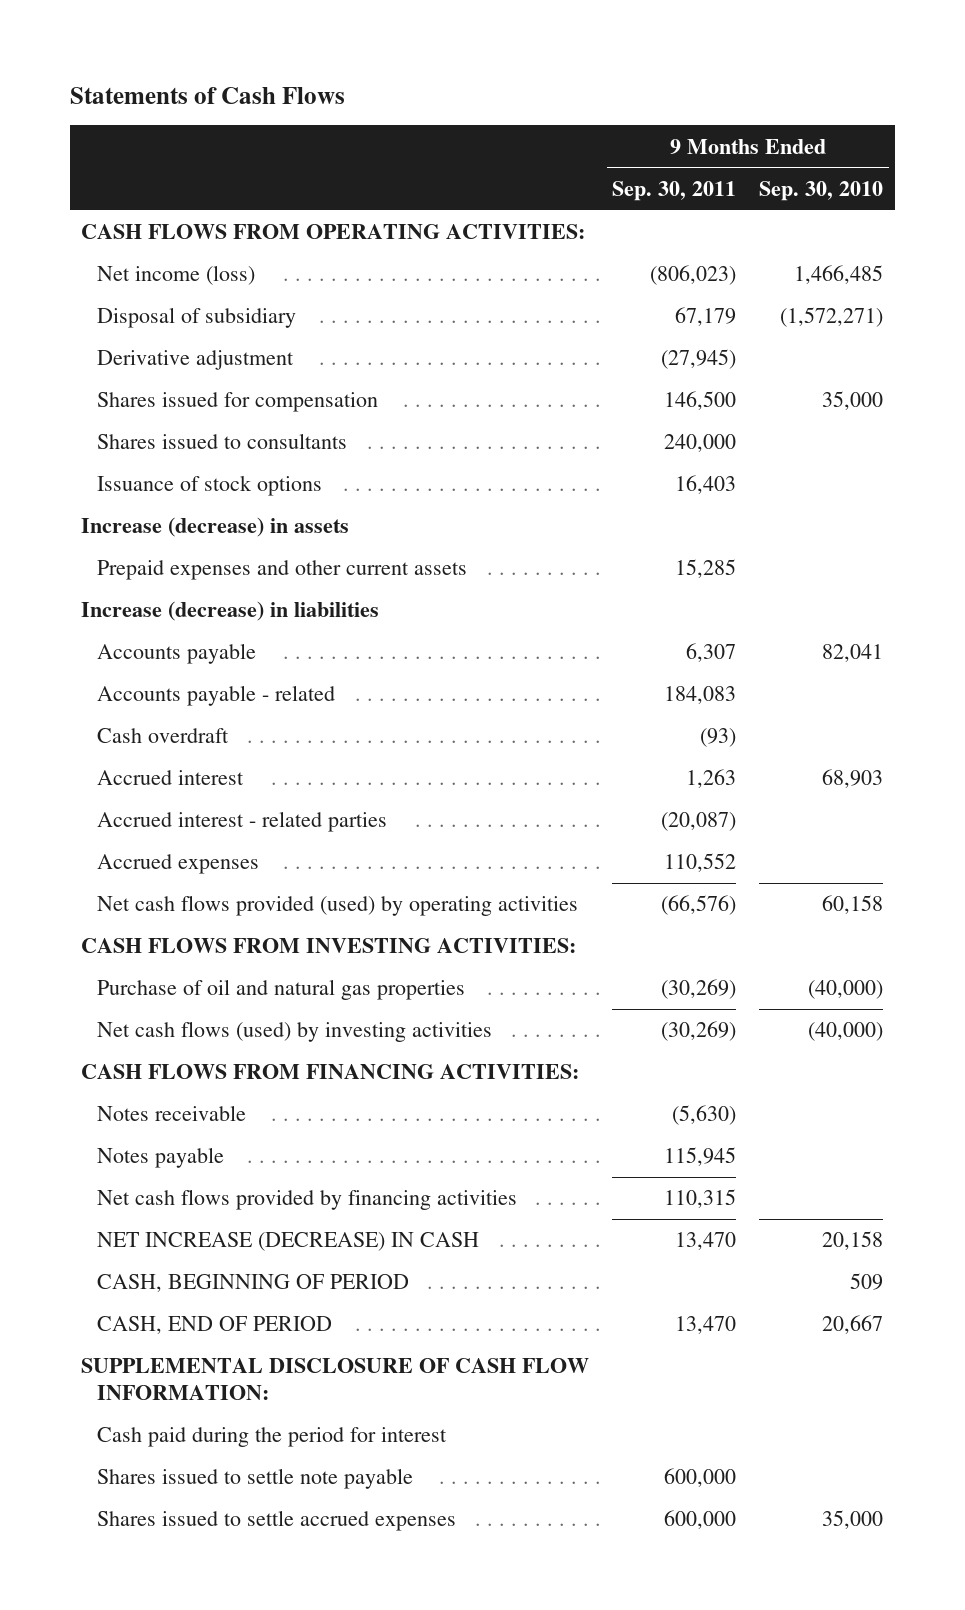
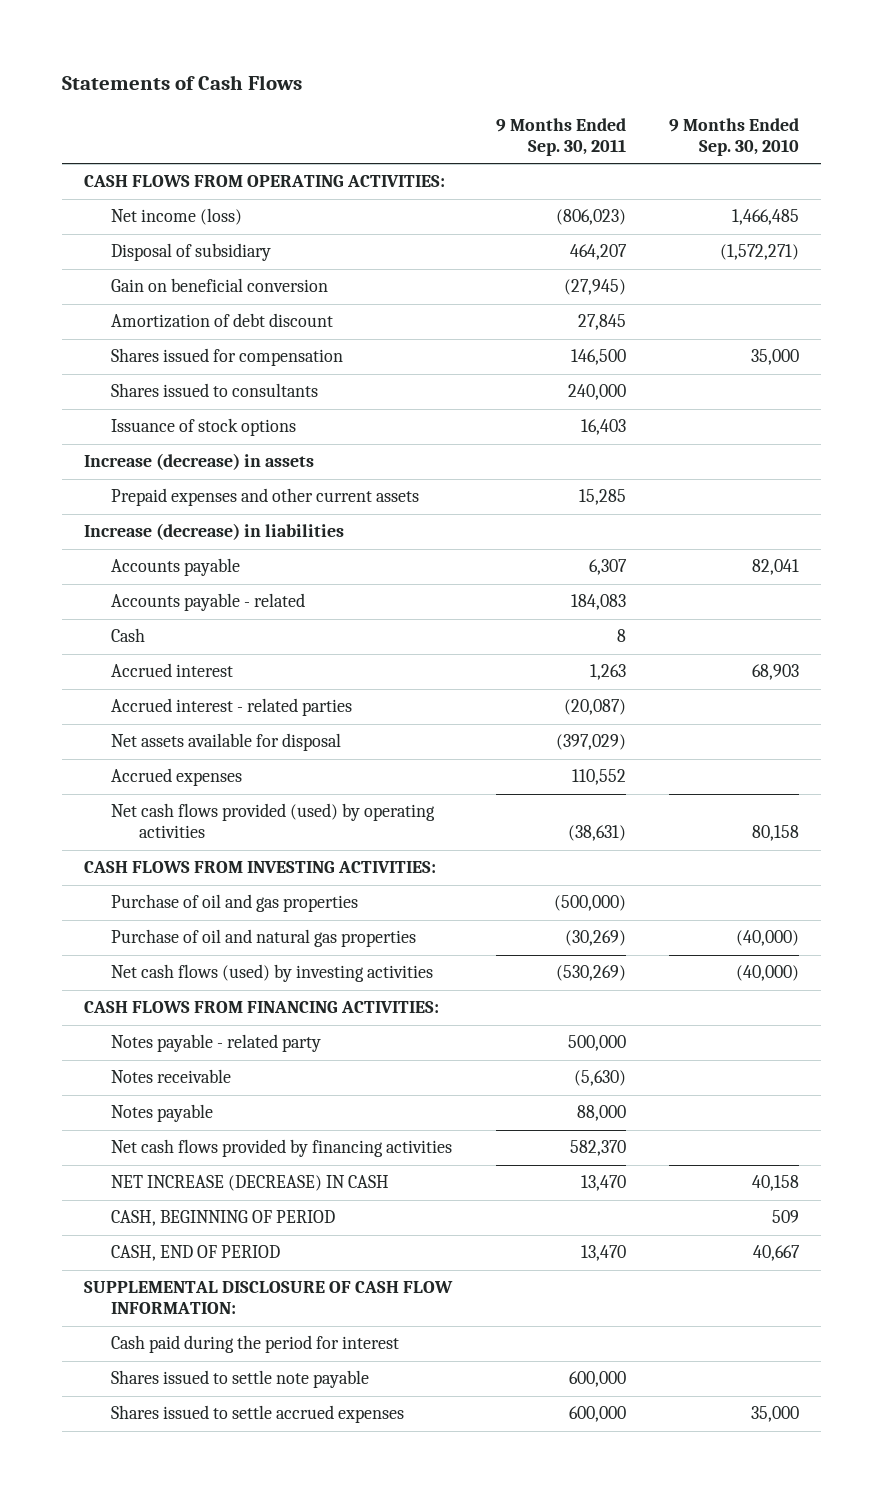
[675,307,737,327] 67,179 -> [569,244,627,261] 464,207
[97,350,295,371] Derivative adjustment -> [111,278,329,293] Gain on beneficial conversion
none -> [111,313,334,329] Amortization of debt discount
[97,728,230,744] Cash overdraft -> [111,628,146,643] Cash
[700,728,737,748] (93) -> [616,629,626,643] 8
none -> [111,733,342,752] Net assets available for disposal
[661,895,737,916] (66,576) -> [567,825,626,842] (38,631)
[822,895,884,915] 60,158 -> [752,825,800,842] 80,158
none -> [111,894,359,913] Purchase of oil and gas properties
[661,1021,737,1042] (30,269) -> [555,965,626,982] (530,269)
none -> [111,1034,322,1053] Notes payable - related party
[664,1147,737,1167] 115,945 -> [576,1105,626,1122] 88,000
[664,1189,737,1209] 110,315 -> [569,1140,626,1157] 582,370
[822,1231,884,1251] 20,158 -> [752,1175,800,1192] 40,158
[822,1315,884,1335] 20,667 -> [753,1245,801,1262] 40,667

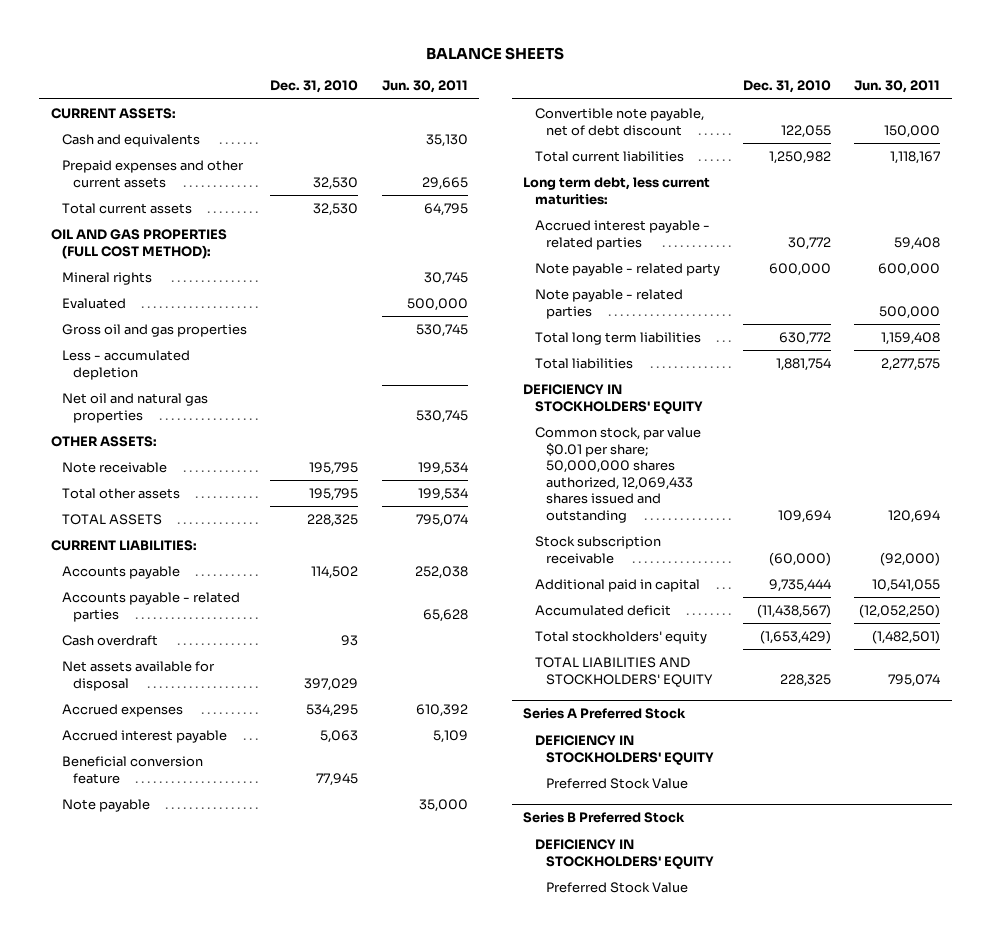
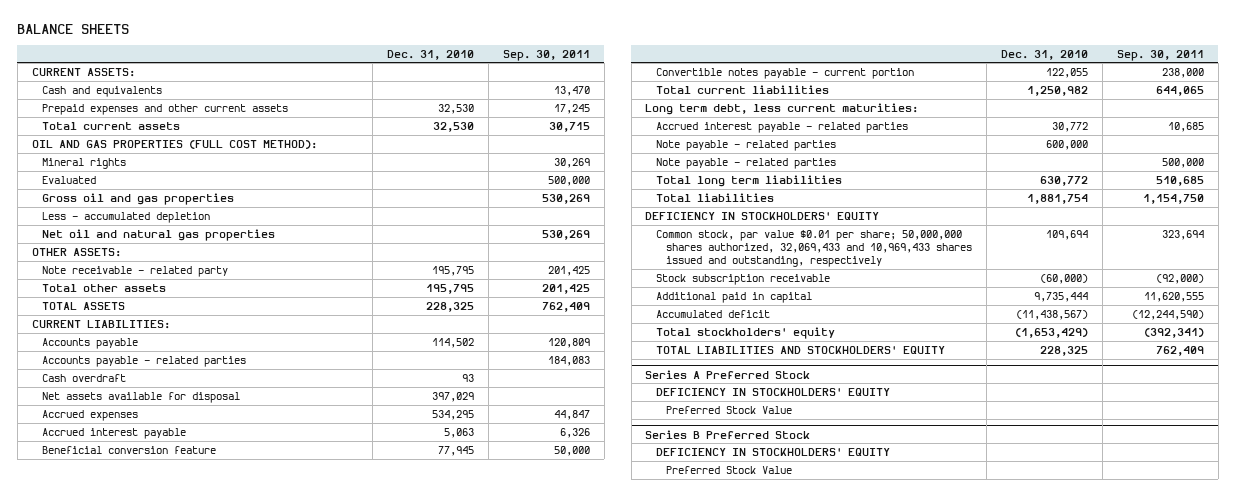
[381,80,468,94] Jun. 30, 2011 -> none
none -> [502,49,590,61] Sep. 30, 2011
[61,461,167,473] Note receivable -> [41,266,228,278] Note receivable - related party
[61,798,150,812] Note payable -> none
[534,107,704,136] Convertible note payable, net of debt discount -> [655,68,914,80] Convertible notes payable - current portion
[534,262,720,276] Note payable - related party -> [655,140,836,152] Note payable - related parties
[534,426,701,523] Common stock, par value $0.01 per share; 50,000,000 shares authorized, 12,069,433 shares issued and outstanding -> [655,230,972,267] Common stock, par value $0.01 per share; 50,000,000 shares authorized, 32,069,433 and 10,969,433 shares issued and outstanding, respectively

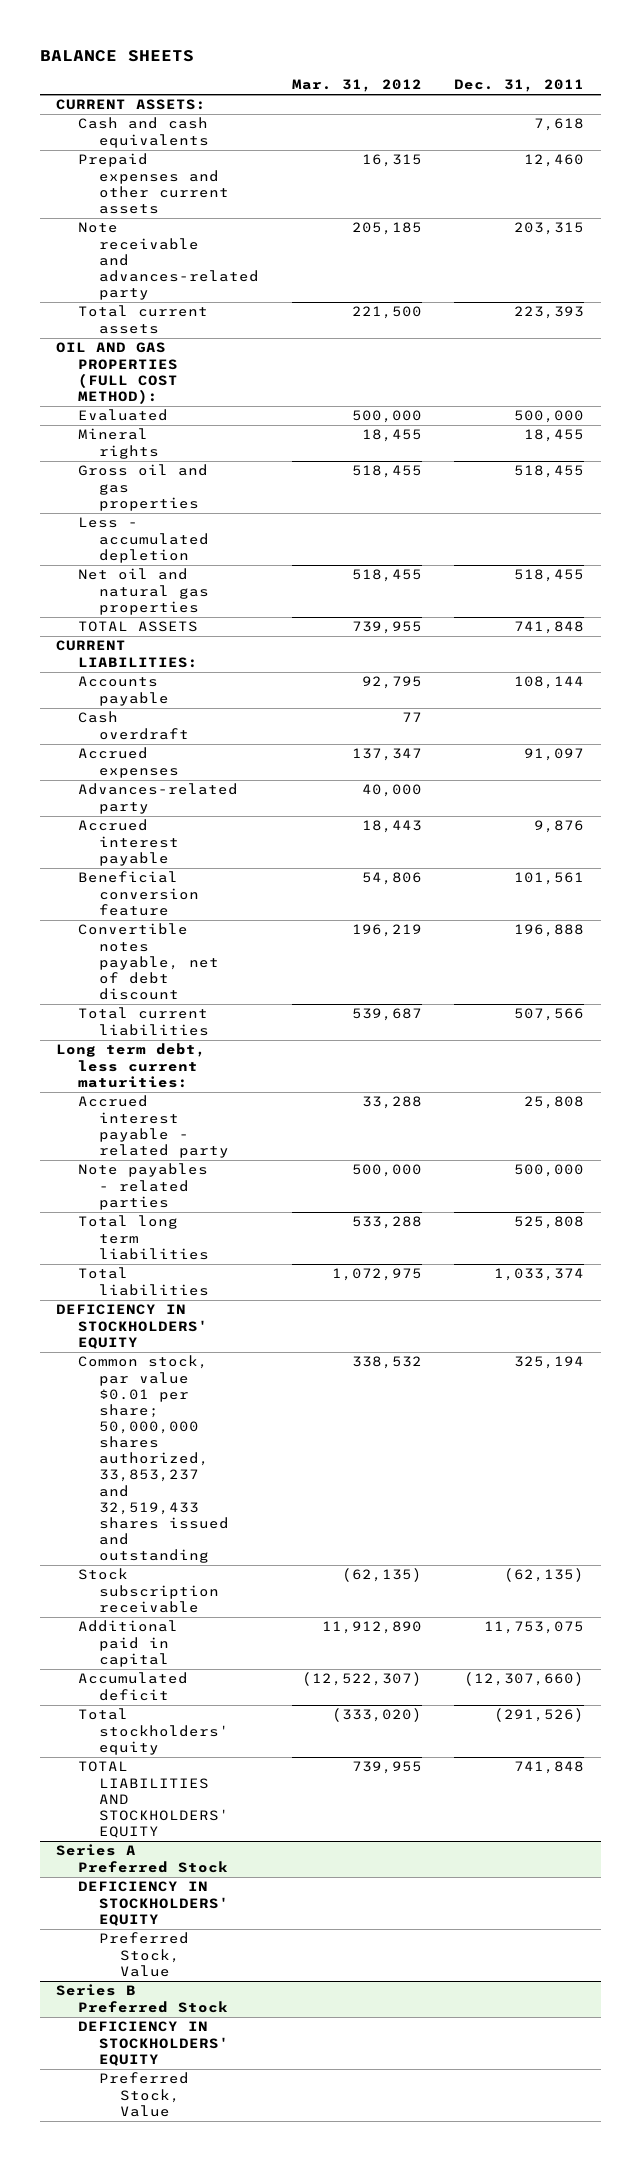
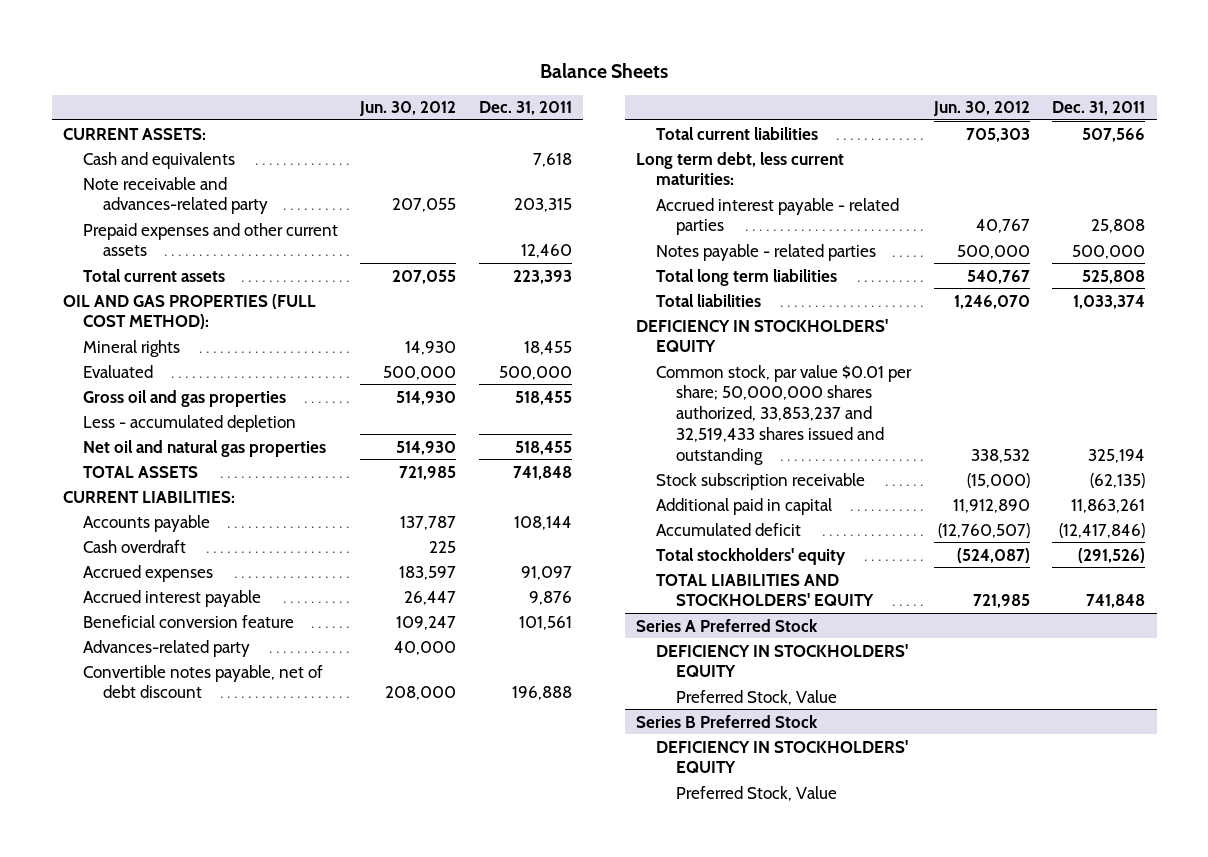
[39,50,194,63] BALANCE SHEETS -> [540,62,669,78] Balance Sheets
[291,79,422,93] Mar. 31, 2012 -> none
none -> [359,101,457,117] Jun. 30, 2012
[77,117,209,148] Cash and cash equivalents -> [82,151,235,169] Cash and equivalents
[77,153,229,214] Prepaid expenses and other current assets -> [82,222,338,257] Prepaid expenses and other current assets
[77,409,168,422] Evaluated -> [82,364,153,378] Evaluated
[77,783,238,814] Advances-related party -> [82,639,250,657] Advances-related party
[77,1095,229,1158] Accrued interest payable - related party -> [656,197,900,236] Accrued interest payable - related parties
[77,1163,208,1210] Note payables - related parties -> [656,243,877,261] Notes payable - related parties
[484,1621,585,1635] 11,753,075 -> [1071,498,1146,513] 11,863,261
[464,1672,585,1687] (12,307,660) -> [1059,522,1146,538] (12,417,846)

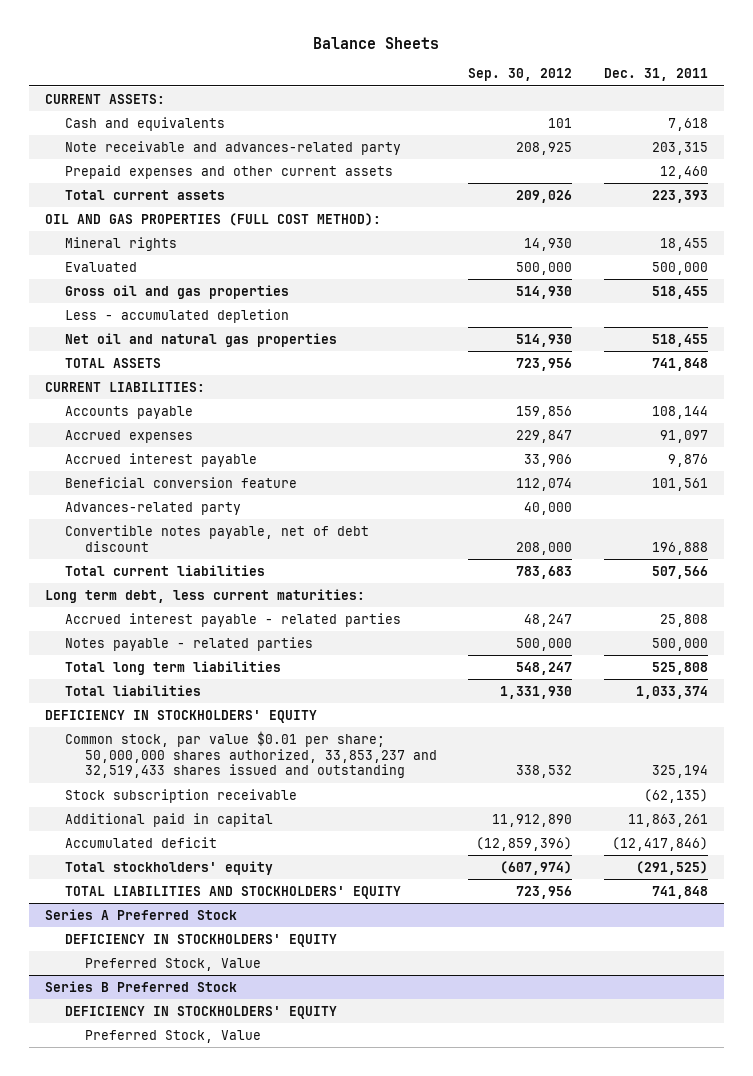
[359,101,457,117] Jun. 30, 2012 -> none
none -> [468,68,573,82] Sep. 30, 2012
[82,539,186,553] Cash overdraft -> none
[1078,547,1146,563] (291,526) -> [635,860,708,875] (291,525)

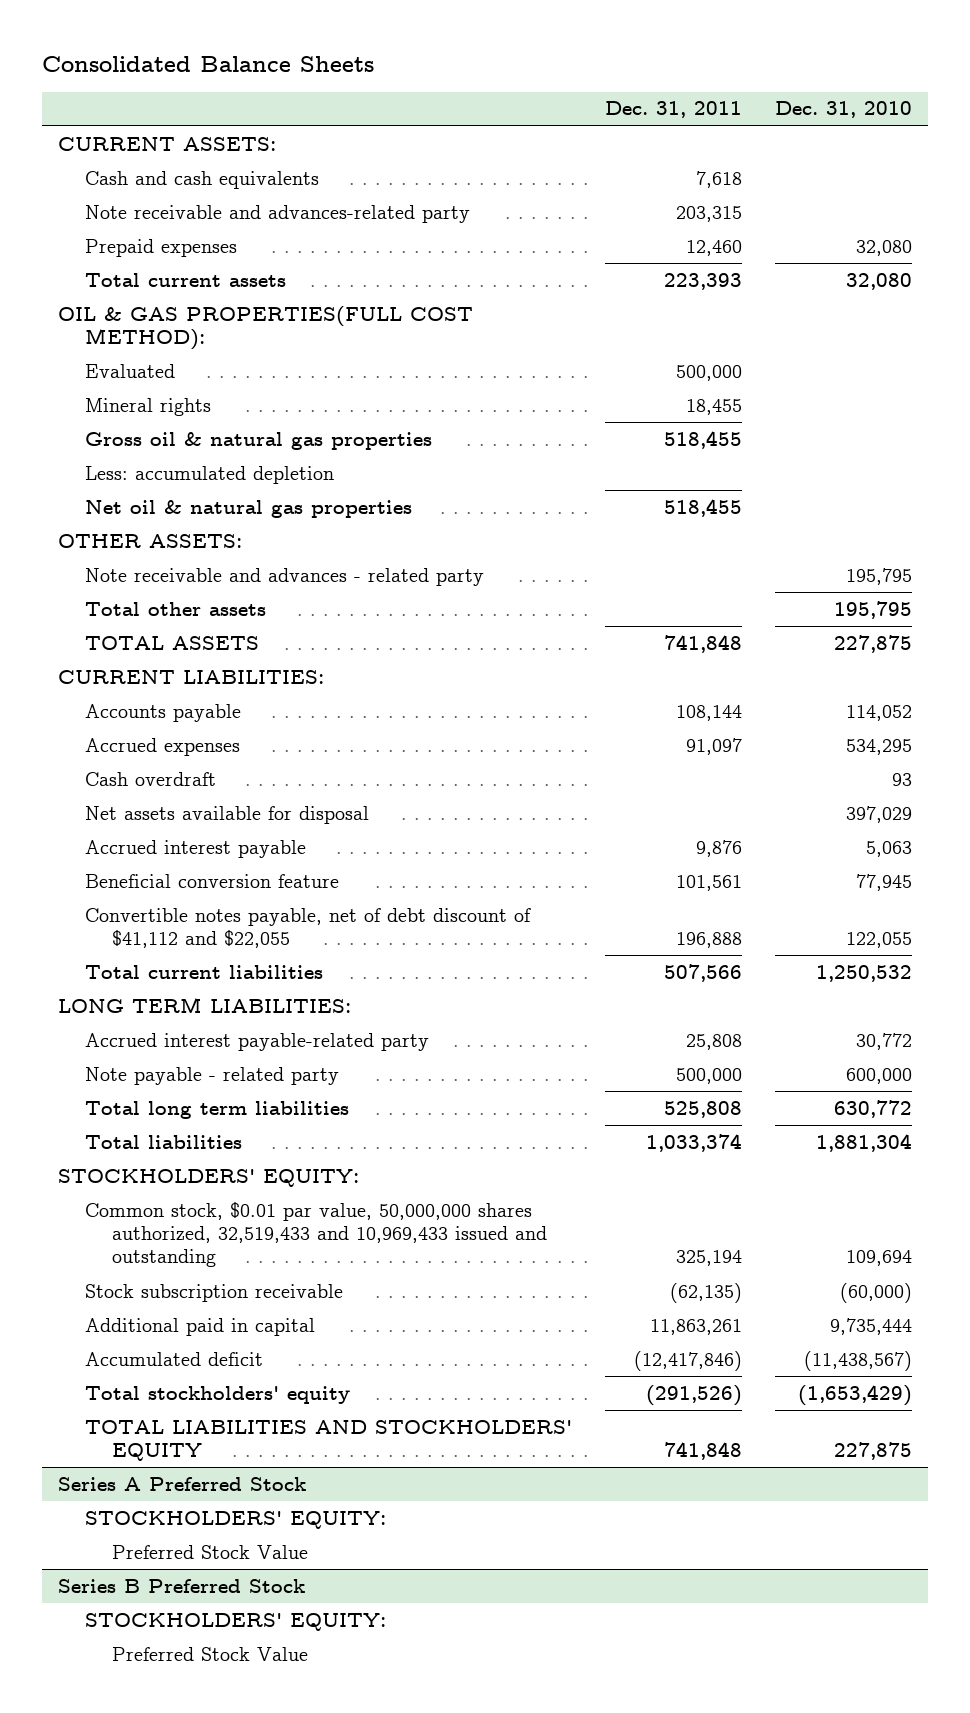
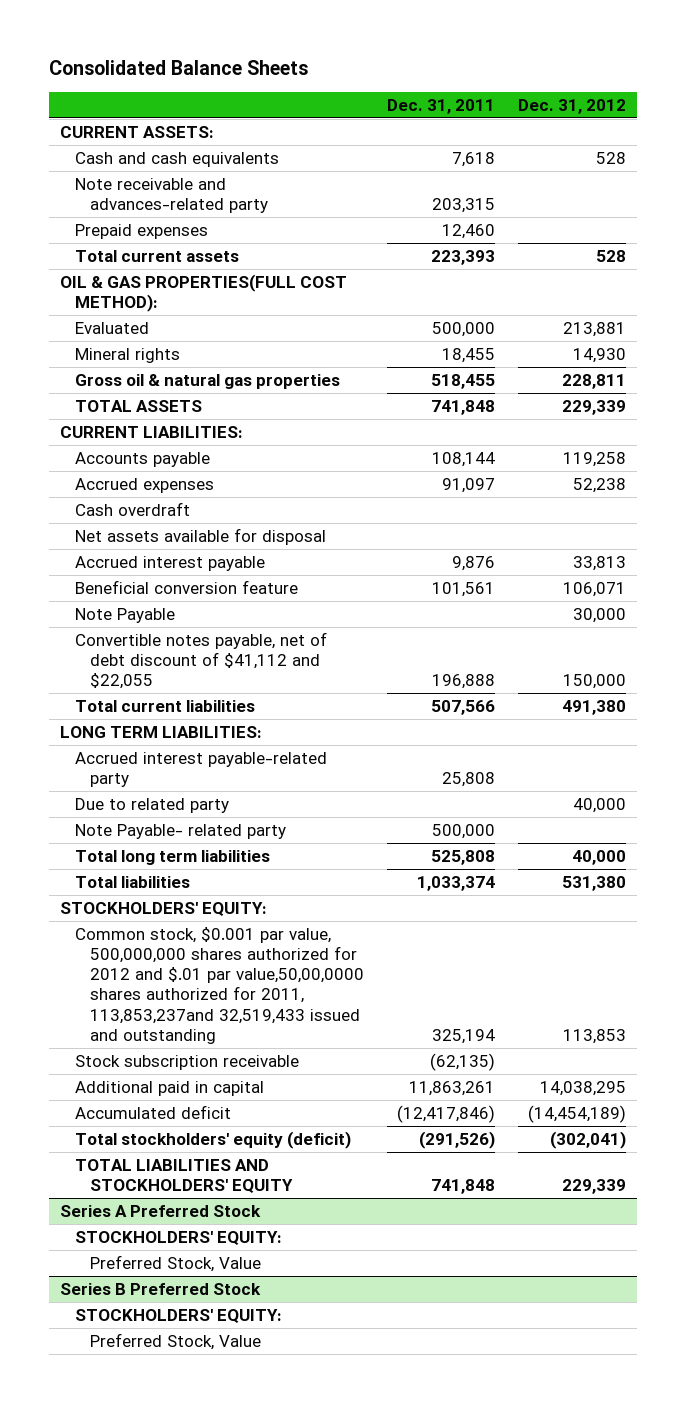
[774,101,912,119] Dec. 31, 2010 -> none
none -> [517,98,626,114] Dec. 31, 2012
[85,465,335,484] Less: accumulated depletion -> none
[85,499,413,518] Net oil & natural gas properties -> none
[58,533,243,548] OTHER ASSETS: -> none
[85,567,485,586] Note receivable and advances - related party -> none
[85,601,267,616] Total other assets -> none
none -> [74,607,175,623] Note Payable
none -> [74,797,229,813] Due to related party
[85,1066,340,1085] Note payable - related party -> [74,823,286,839] Note Payable- related party
[85,1201,548,1268] Common stock, $0.01 par value, 50,000,000 shares authorized, 32,519,433 and 10,969,433 issued and outstanding -> [74,926,364,1044] Common stock, $0.001 par value, 500,000,000 shares authorized for 2012 and $.01 par value,50,00,0000 shares authorized for 2011, 113,853,237and 32,519,433 issued and outstanding
[85,1385,351,1404] Total stockholders' equity -> [74,1130,351,1149] Total stockholders' equity (deficit)
[112,1544,309,1559] Preferred Stock Value -> [89,1254,261,1272] Preferred Stock, Value
[112,1646,309,1661] Preferred Stock Value -> [89,1332,261,1350] Preferred Stock, Value

